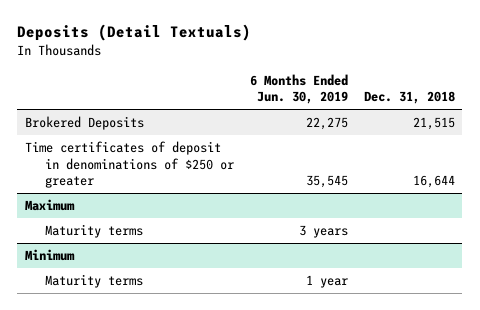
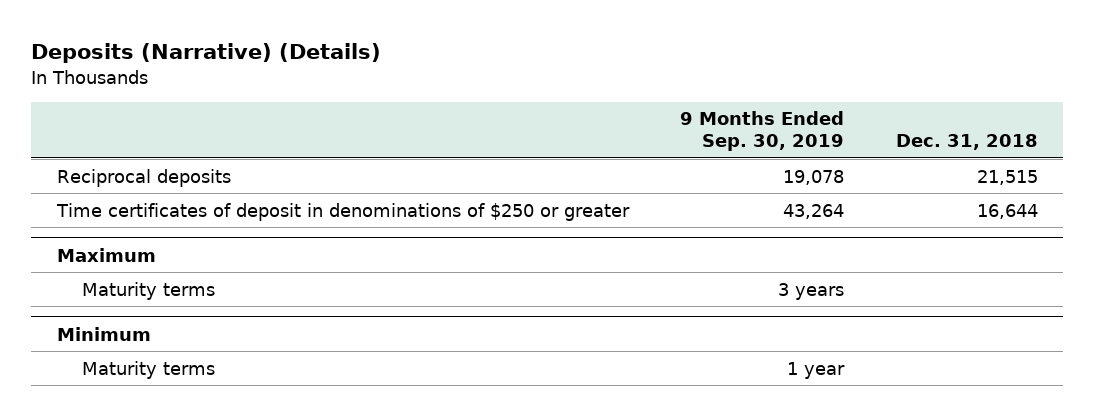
[17,24,252,42] Deposits (Detail Textuals) -> [30,43,381,64] Deposits (Narrative) (Details)
[249,73,348,105] 6 Months Ended Jun. 30, 2019 -> none
none -> [680,111,845,152] 9 Months Ended Sep. 30, 2019
[24,116,144,131] Brokered Deposits -> [56,168,231,187] Reciprocal deposits

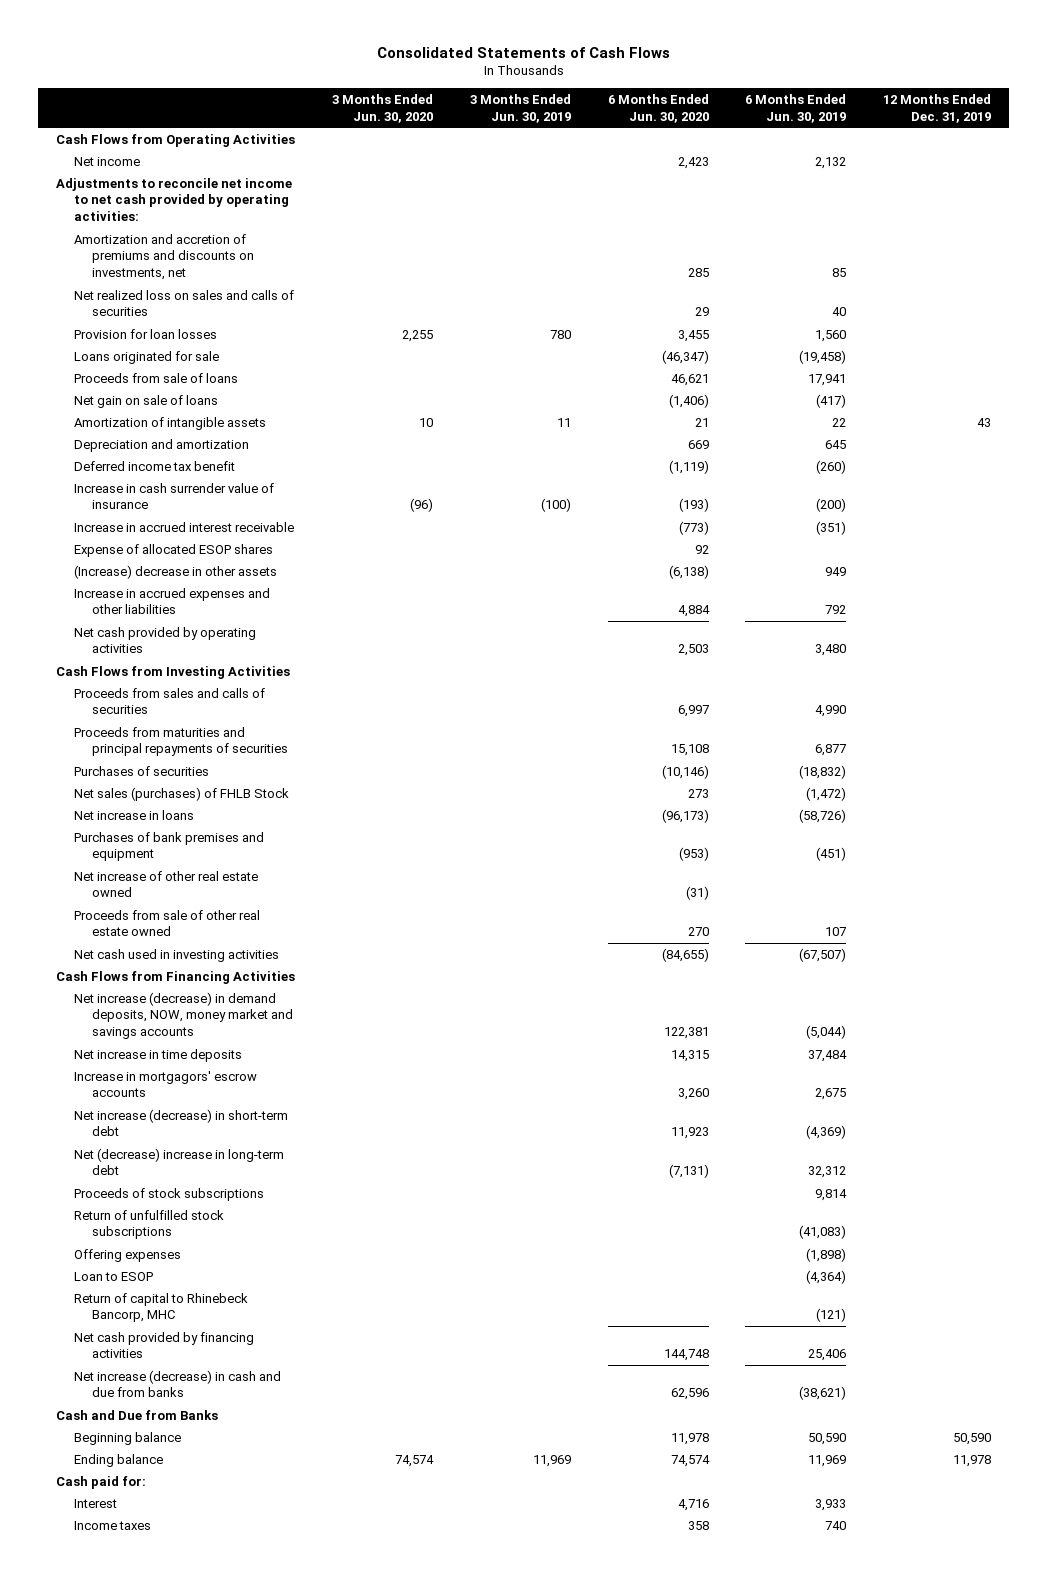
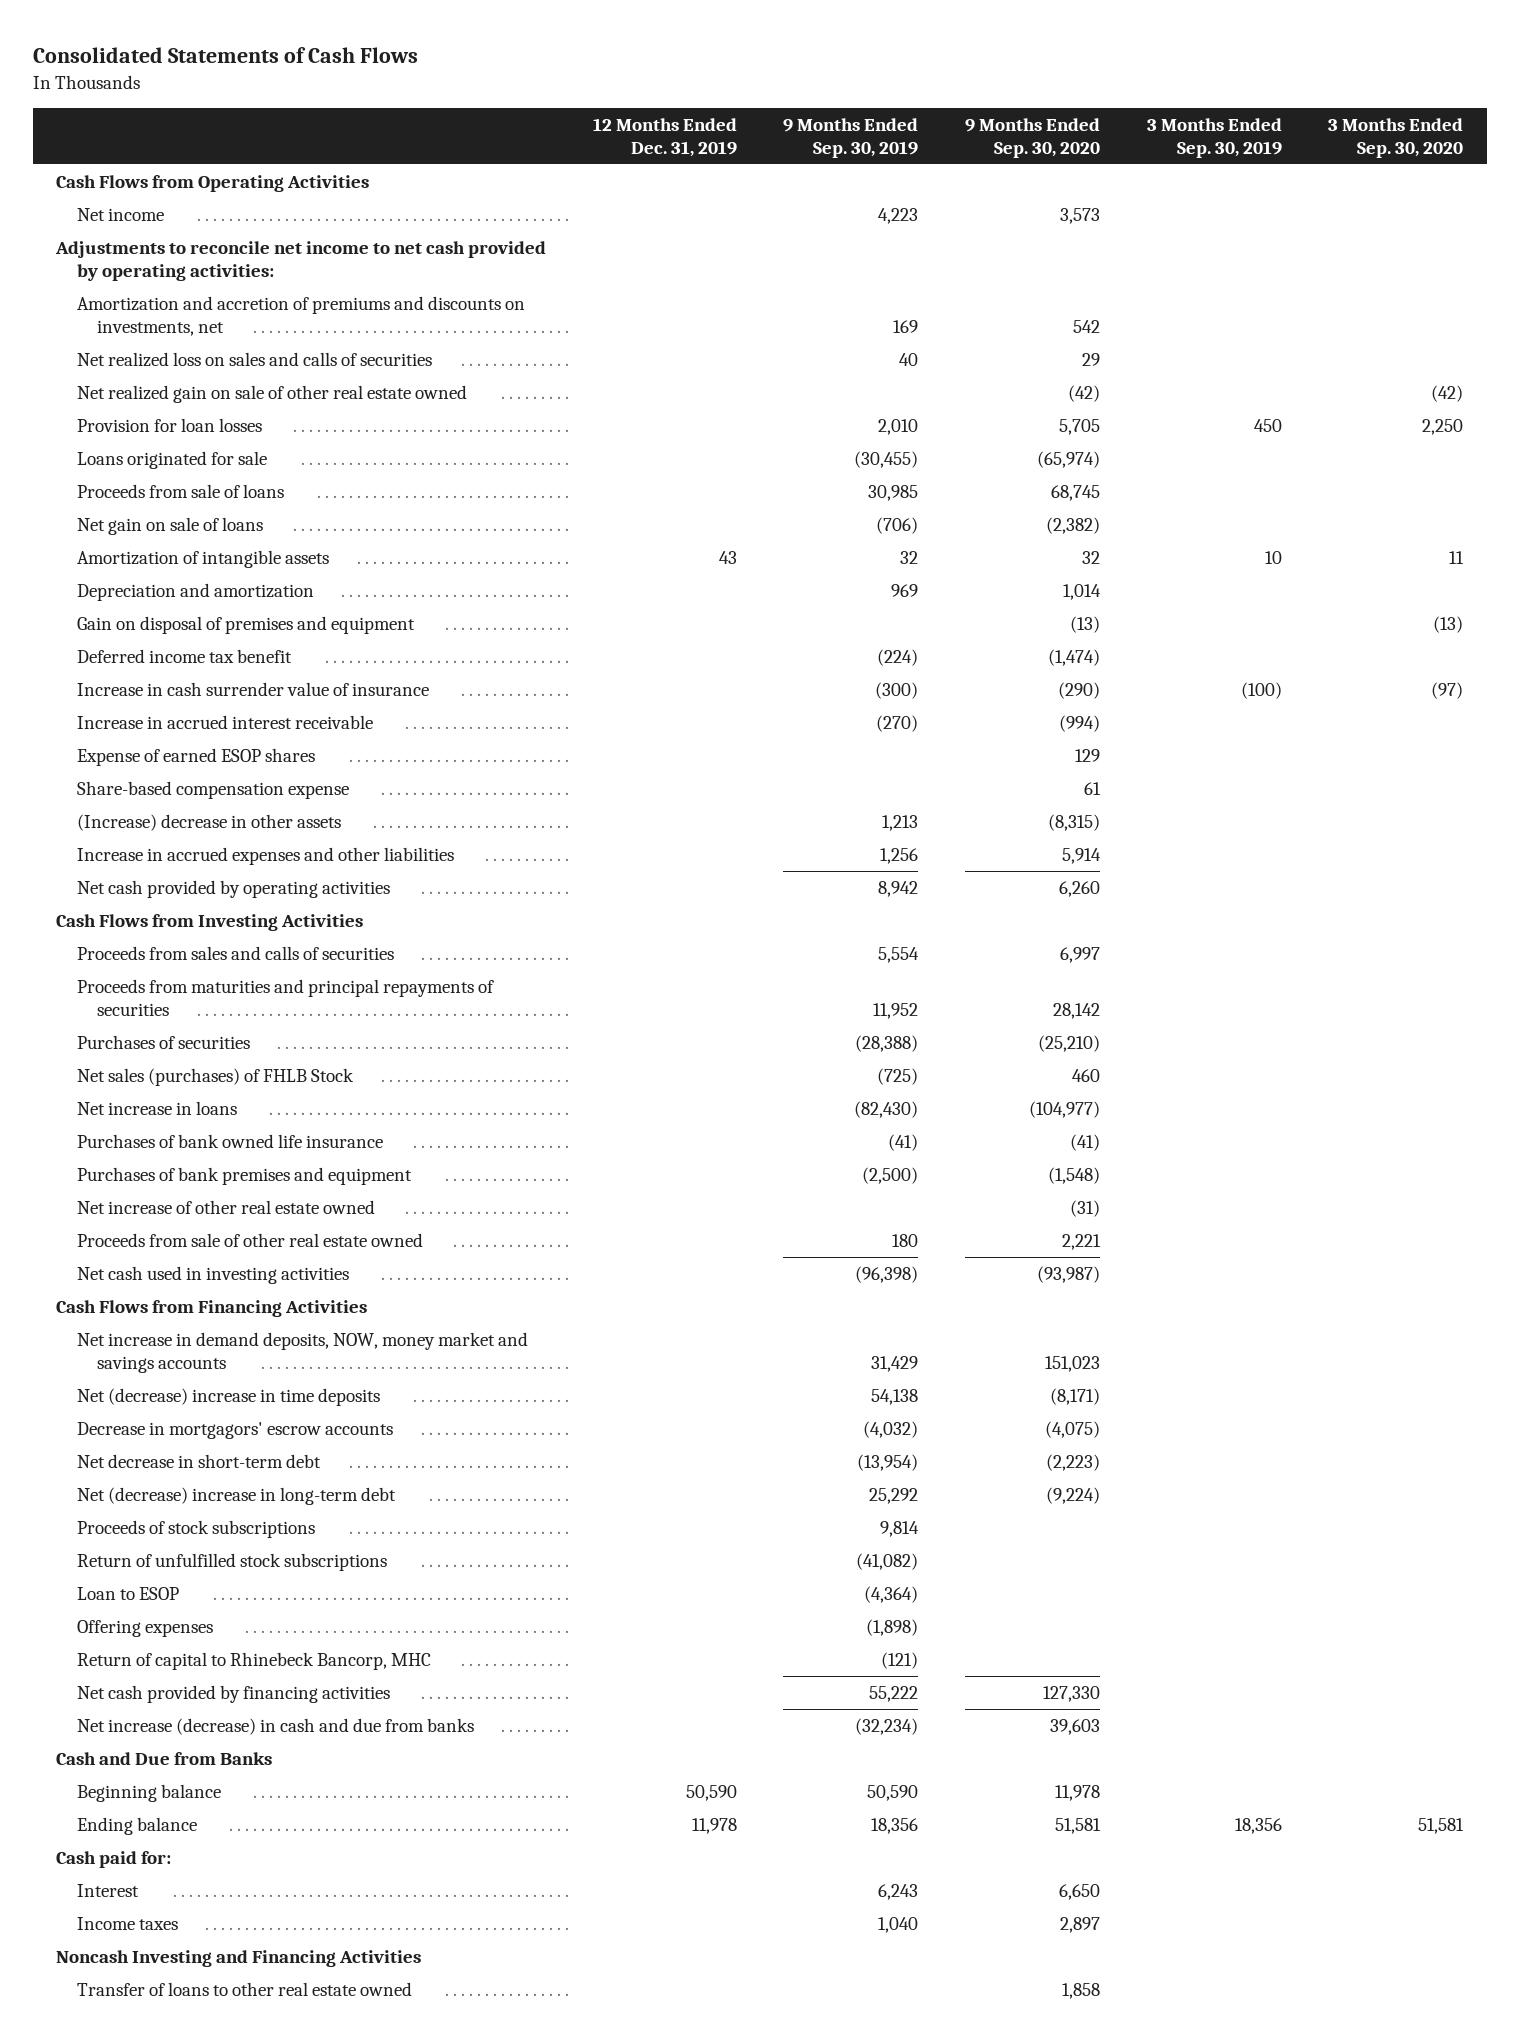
[331,93,433,123] 3 Months Ended Jun. 30, 2020 -> none
[469,93,571,123] 3 Months Ended Jun. 30, 2019 -> none
[607,93,709,123] 6 Months Ended Jun. 30, 2020 -> none
[745,93,847,123] 6 Months Ended Jun. 30, 2019 -> none
none -> [783,117,919,158] 9 Months Ended Sep. 30, 2019
none -> [964,117,1100,158] 9 Months Ended Sep. 30, 2020
none -> [1146,117,1282,158] 3 Months Ended Sep. 30, 2019
none -> [1328,117,1464,158] 3 Months Ended Sep. 30, 2020
none -> [76,384,467,403] Net realized gain on sale of other real estate owned
none -> [76,615,415,634] Gain on disposal of premises and equipment
[74,543,274,557] Expense of allocated ESOP shares -> [76,747,315,766] Expense of earned ESOP shares
none -> [76,780,349,799] Share-based compensation expense
none -> [76,1133,383,1148] Purchases of bank owned life insurance
[74,991,294,1040] Net increase (decrease) in demand deposits, NOW, money market and savings accounts -> [76,1331,528,1374] Net increase in demand deposits, NOW, money market and savings accounts
[74,1048,243,1062] Net increase in time deposits -> [76,1387,380,1406] Net (decrease) increase in time deposits
[74,1070,258,1098] Increase in mortgagors' escrow accounts -> [76,1421,393,1439] Decrease in mortgagors' escrow accounts
[74,1108,289,1137] Net increase (decrease) in short-term debt -> [76,1453,321,1468] Net decrease in short-term debt
[74,1248,182,1262] Offering expenses -> [76,1619,213,1637] Offering expenses
none -> [56,1949,422,1967] Noncash Investing and Financing Activities
none -> [76,1981,412,1996] Transfer of loans to other real estate owned

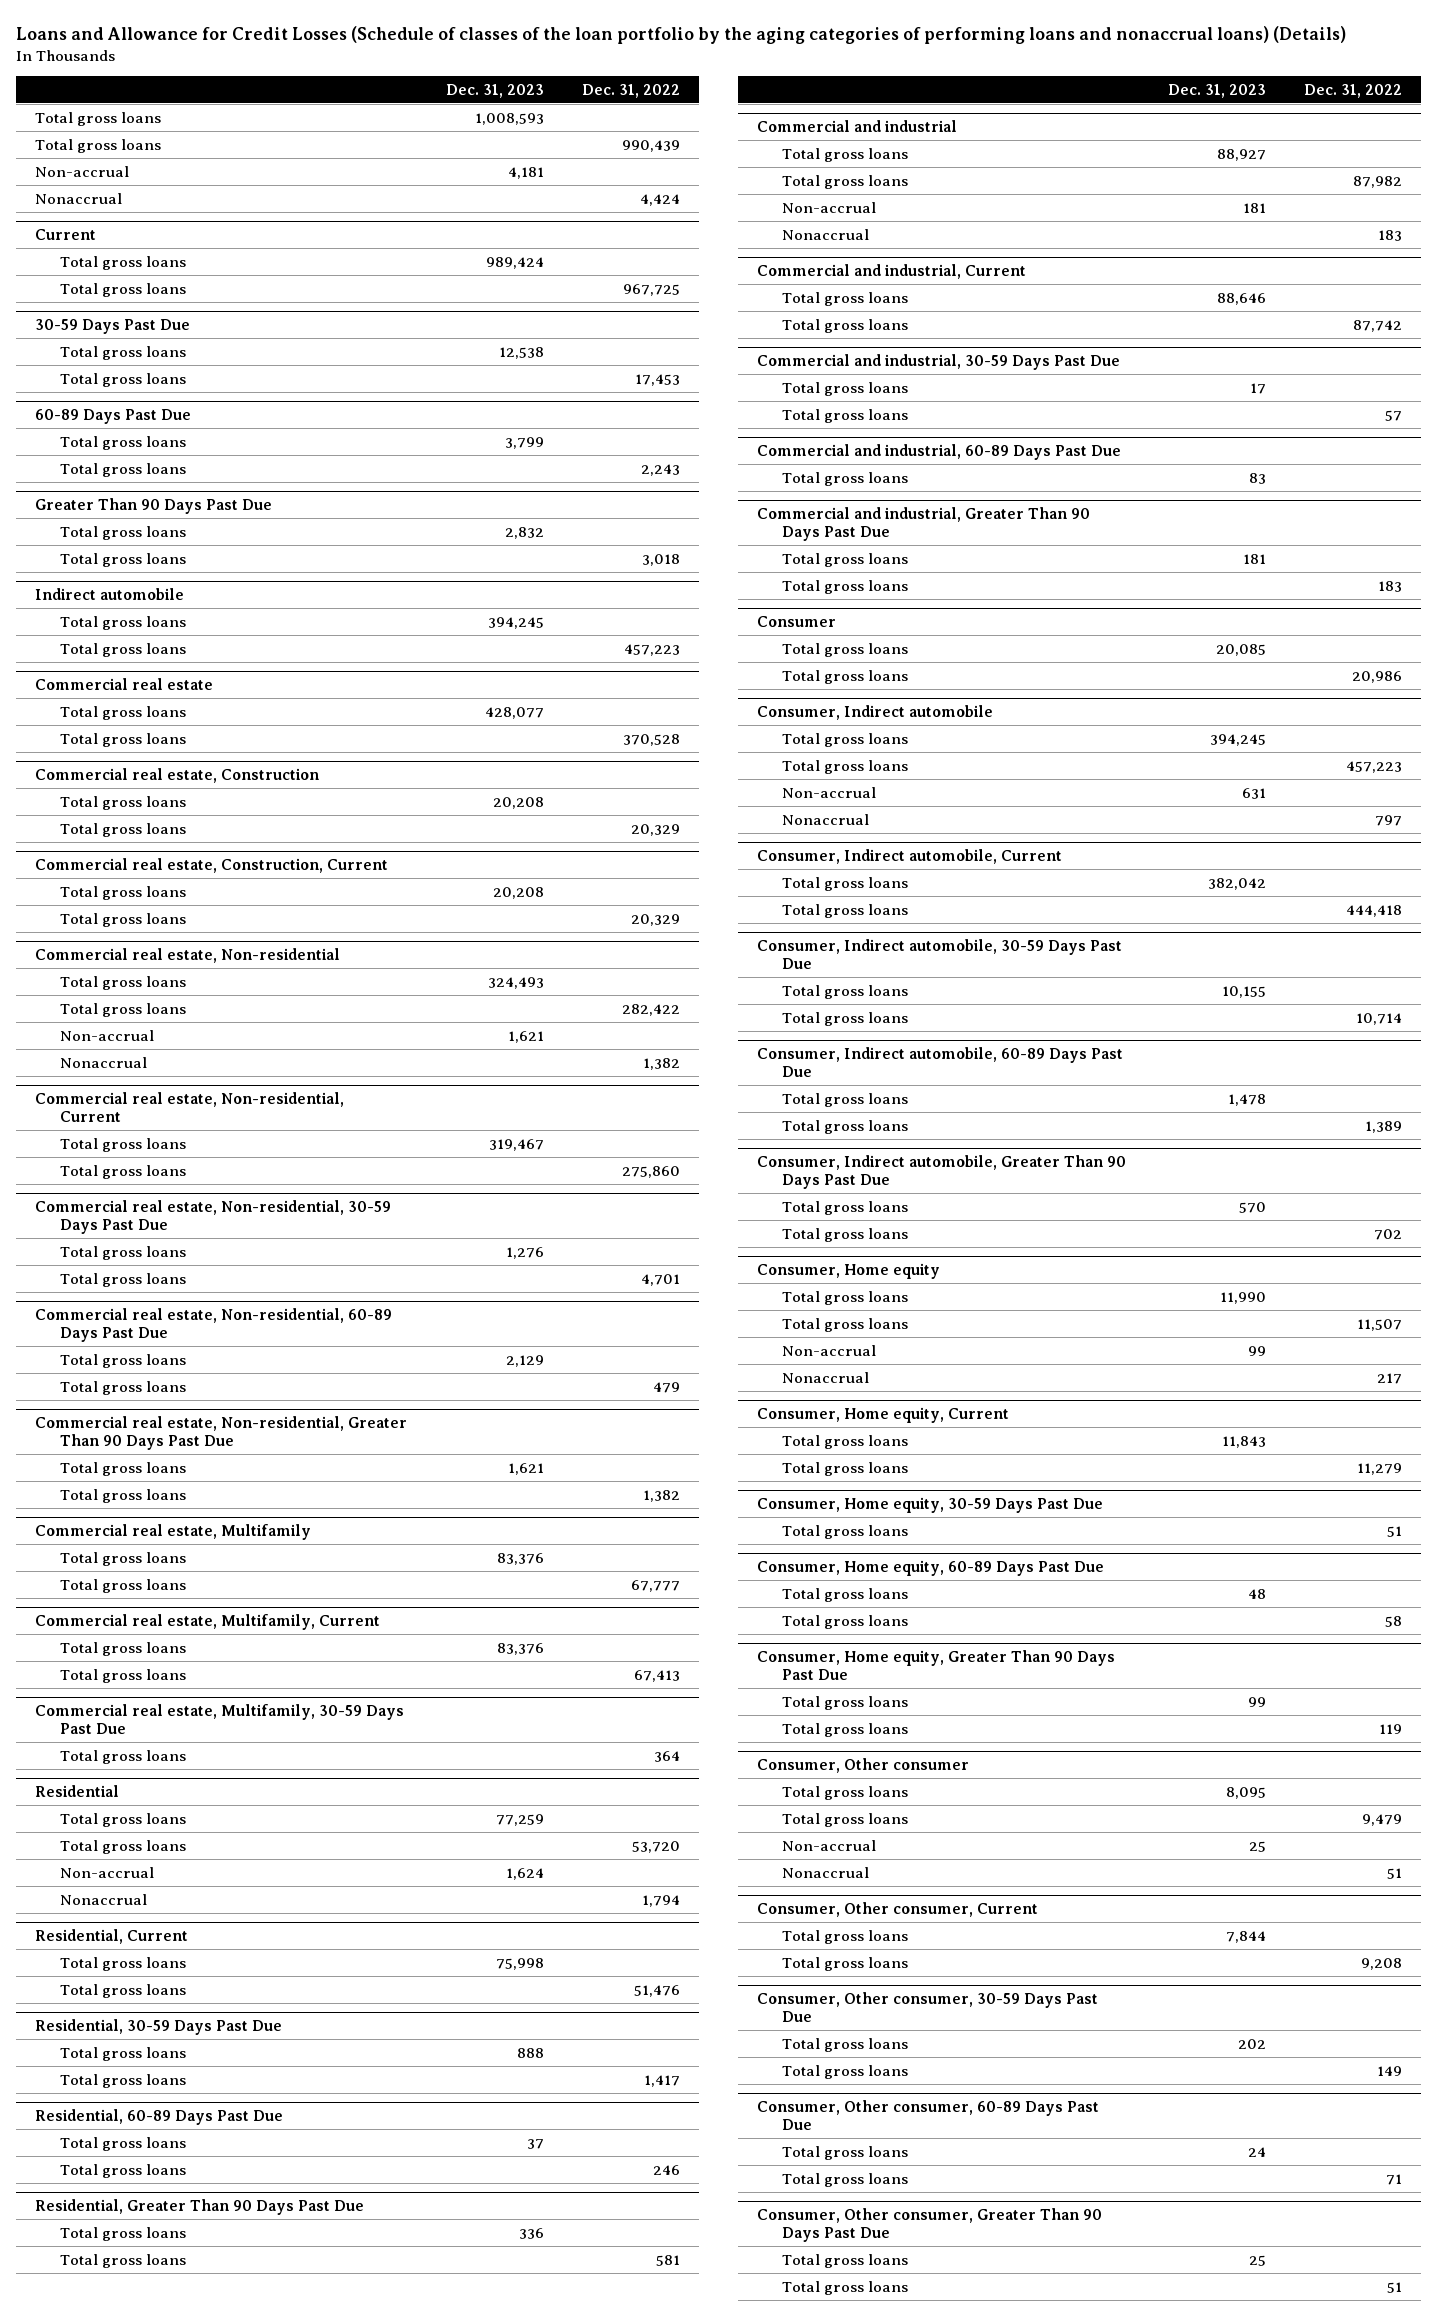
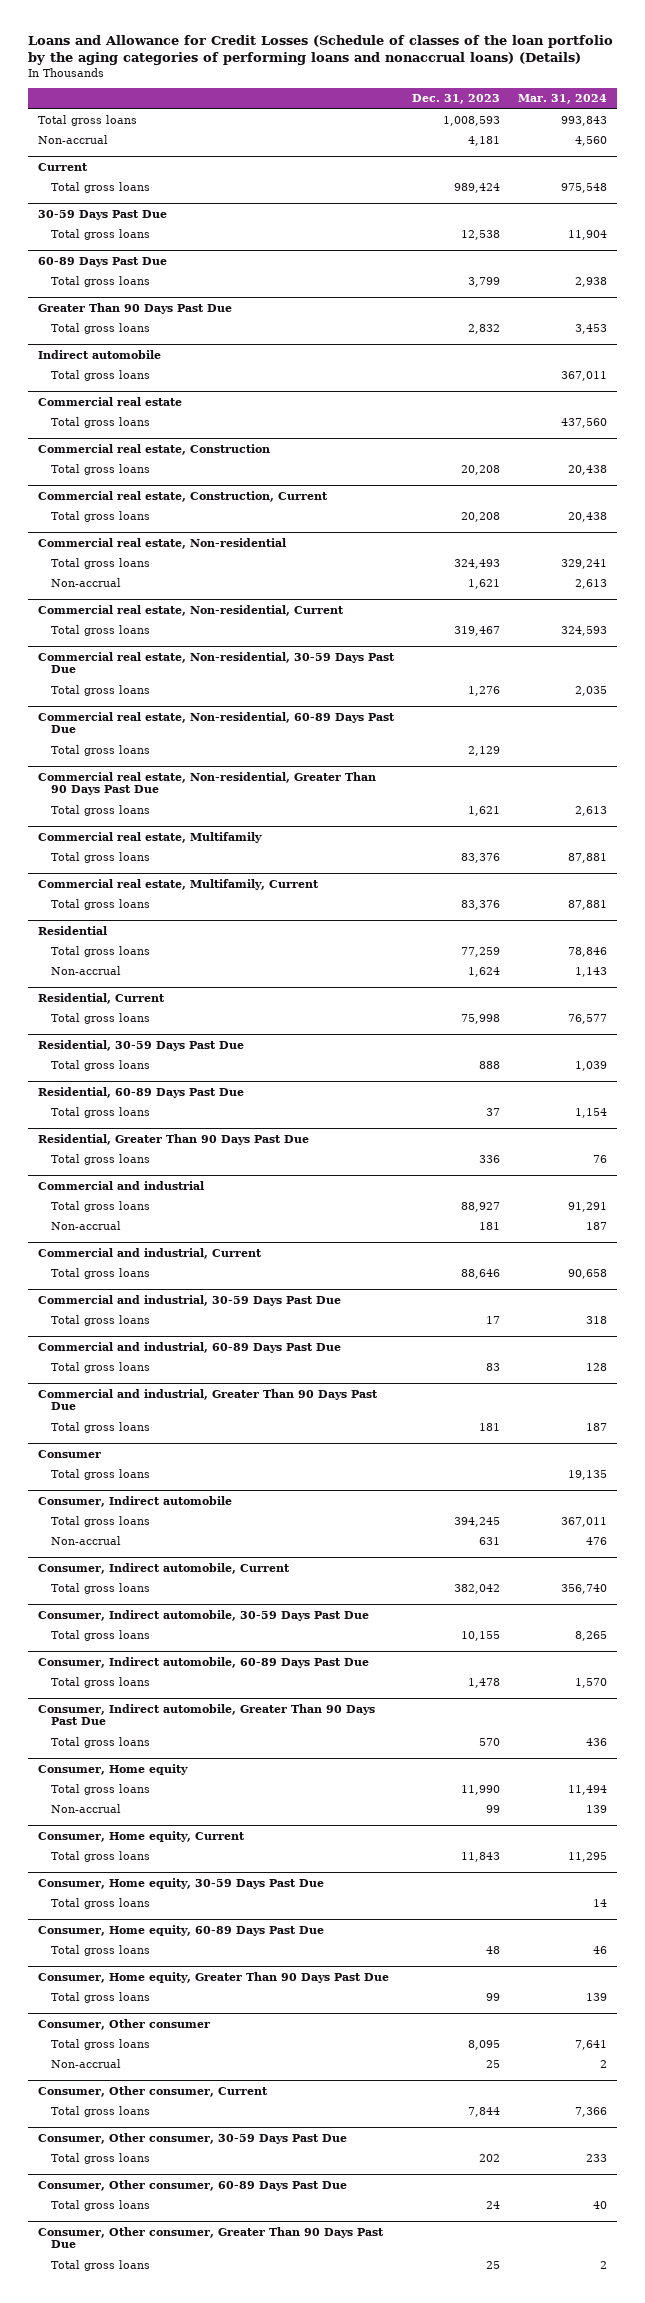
[582,83,681,98] Dec. 31, 2022 -> none
none -> [518,94,608,105] Mar. 31, 2024
[35,138,162,153] Total gross loans -> none
[35,192,123,204] Nonaccrual -> none
[59,282,186,297] Total gross loans -> none
[59,372,186,387] Total gross loans -> none
[59,462,186,477] Total gross loans -> none
[59,552,186,567] Total gross loans -> none
[59,615,186,630] Total gross loans -> none
[59,705,186,720] Total gross loans -> none
[59,822,186,837] Total gross loans -> none
[59,912,186,927] Total gross loans -> none
[59,1002,186,1017] Total gross loans -> none
[59,1056,147,1068] Nonaccrual -> none
[59,1164,186,1179] Total gross loans -> none
[59,1272,186,1287] Total gross loans -> none
[59,1380,186,1395] Total gross loans -> none
[59,1488,186,1503] Total gross loans -> none
[59,1578,186,1593] Total gross loans -> none
[59,1668,186,1683] Total gross loans -> none
[35,1703,405,1734] Commercial real estate, Multifamily, 30-59 Days Past Due -> none
[59,1749,186,1764] Total gross loans -> none
[59,1839,186,1854] Total gross loans -> none
[59,1893,147,1905] Nonaccrual -> none
[59,1983,186,1998] Total gross loans -> none
[59,2073,186,2088] Total gross loans -> none
[59,2163,186,2178] Total gross loans -> none
[59,2253,186,2268] Total gross loans -> none
[781,174,908,189] Total gross loans -> none
[781,228,869,240] Nonaccrual -> none
[781,318,908,333] Total gross loans -> none
[781,408,908,423] Total gross loans -> none
[781,579,908,594] Total gross loans -> none
[781,642,908,657] Total gross loans -> none
[781,759,908,774] Total gross loans -> none
[781,813,869,825] Nonaccrual -> none
[781,903,908,918] Total gross loans -> none
[781,1011,908,1026] Total gross loans -> none
[781,1119,908,1134] Total gross loans -> none
[781,1227,908,1242] Total gross loans -> none
[781,1317,908,1332] Total gross loans -> none
[781,1371,869,1383] Nonaccrual -> none
[781,1461,908,1476] Total gross loans -> none
[781,1614,908,1629] Total gross loans -> none
[781,1722,908,1737] Total gross loans -> none
[781,1812,908,1827] Total gross loans -> none
[781,1866,869,1878] Nonaccrual -> none
[781,1956,908,1971] Total gross loans -> none
[781,2064,908,2079] Total gross loans -> none
[781,2172,908,2187] Total gross loans -> none
[781,2280,908,2295] Total gross loans -> none

